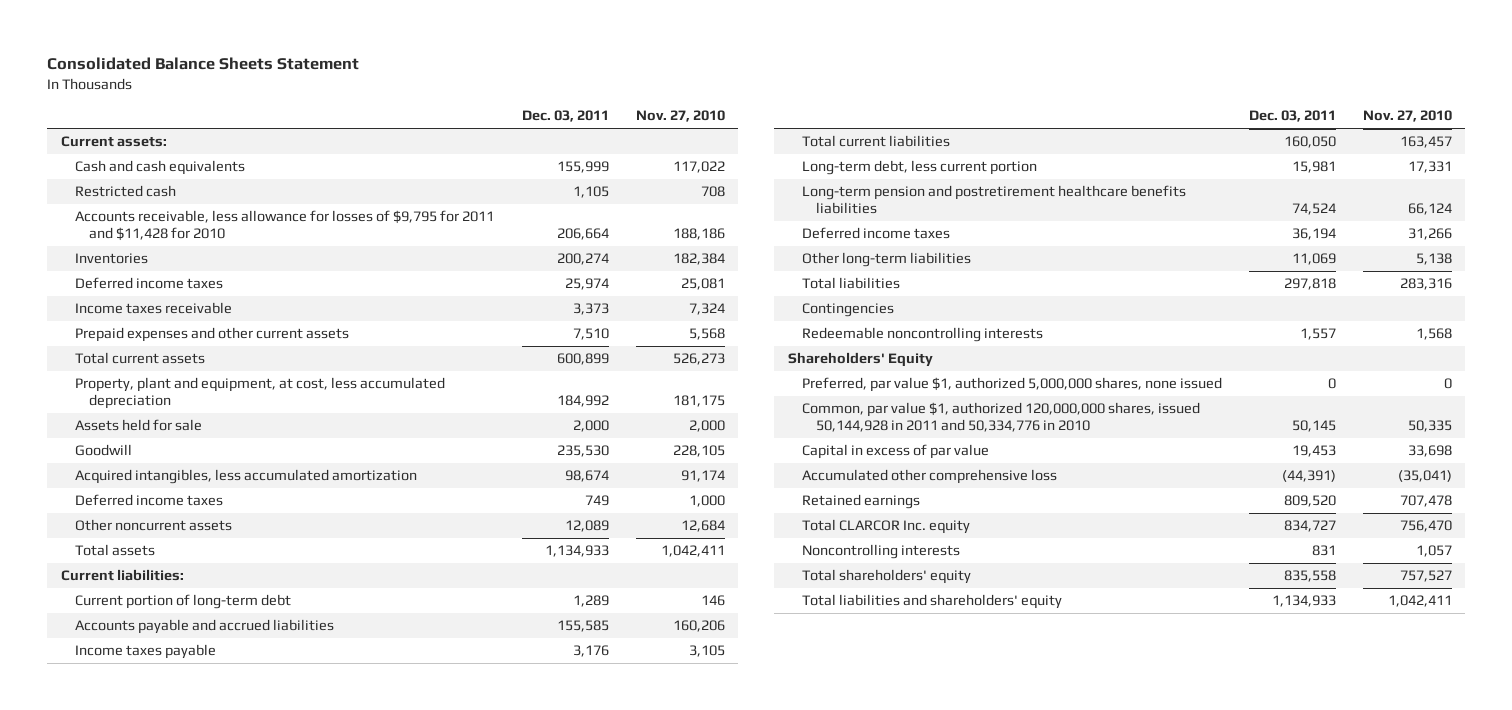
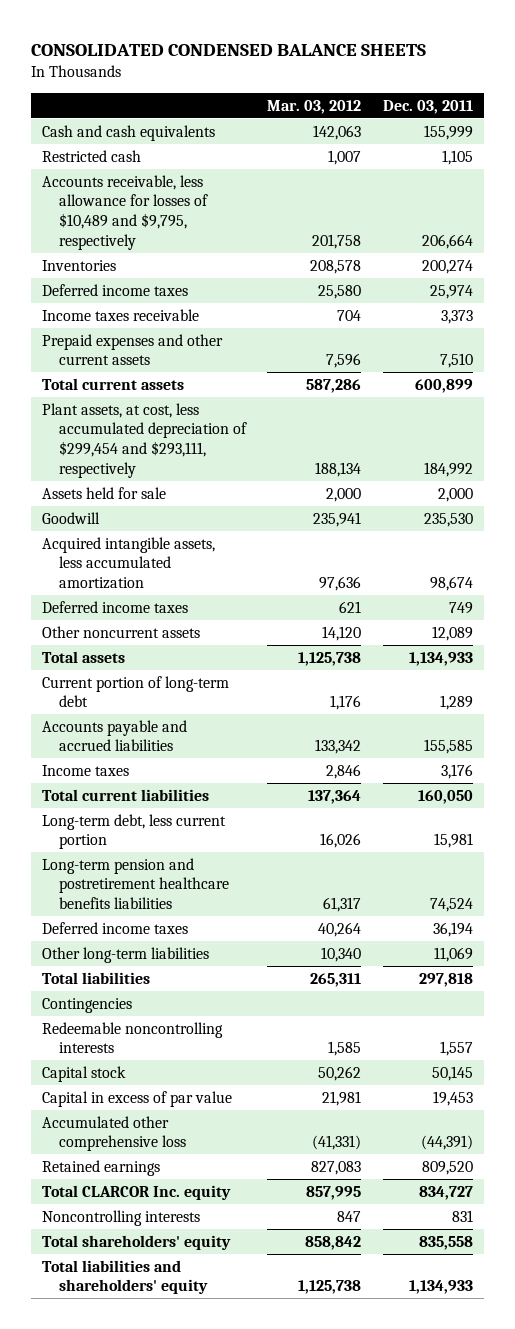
[46,57,359,71] Consolidated Balance Sheets Statement -> [30,43,426,56] CONSOLIDATED CONDENSED BALANCE SHEETS
[635,110,725,123] Nov. 27, 2010 -> none
none -> [267,100,362,115] Mar. 03, 2012
[60,136,167,148] Current assets: -> none
[74,210,494,242] Accounts receivable, less allowance for losses of $9,795 for 2011 and $11,428 for 2010 -> [41,174,208,250] Accounts receivable, less allowance for losses of $10,489 and $9,795, respectively
[74,377,445,410] Property, plant and equipment, at cost, less accumulated depreciation -> [41,402,247,478] Plant assets, at cost, less accumulated depreciation of $299,454 and $293,111, respectively
[74,469,417,485] Acquired intangibles, less accumulated amortization -> [41,536,215,590] Acquired intangible assets, less accumulated amortization
[60,569,184,582] Current liabilities: -> none
[74,644,216,660] Income taxes payable -> [41,764,129,776] Income taxes
[787,352,933,368] Shareholders' Equity -> none
[801,377,1222,393] Preferred, par value $1, authorized 5,000,000 shares, none issued -> none
[801,402,1200,433] Common, par value $1, authorized 120,000,000 shares, issued 50,144,928 in 2011 and 50,334,776 in 2010 -> [41,1065,126,1082] Capital stock

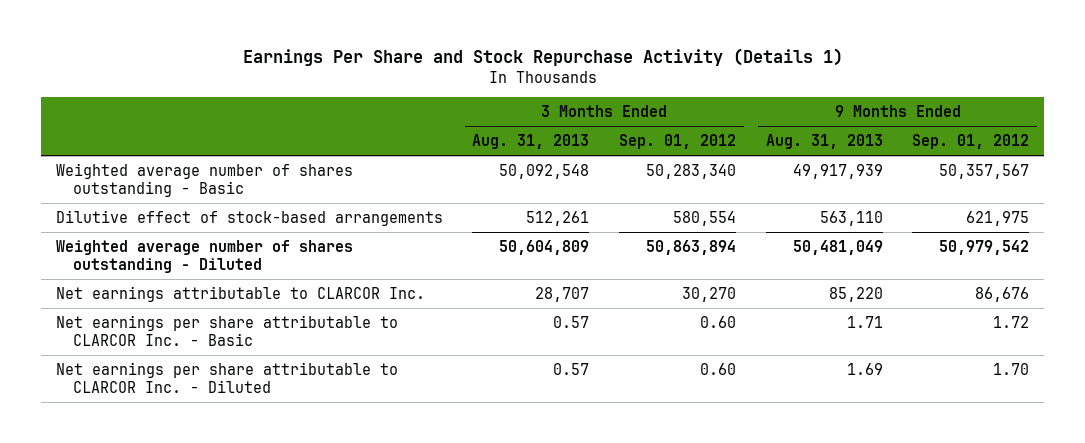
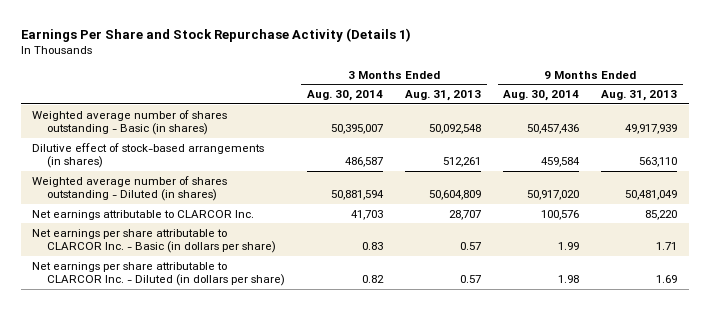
[619,134,737,150] Sep. 01, 2012 -> none
[912,134,1030,150] Sep. 01, 2012 -> none
none -> [306,90,383,102] Aug. 30, 2014
none -> [503,90,580,102] Aug. 30, 2014
[55,162,353,197] Weighted average number of shares outstanding - Basic -> [32,109,228,136] Weighted average number of shares outstanding - Basic (in shares)
[55,209,443,226] Dilutive effect of stock-based arrangements -> [32,142,265,169] Dilutive effect of stock-based arrangements (in shares)
[55,239,353,273] Weighted average number of shares outstanding - Diluted -> [32,175,228,202] Weighted average number of shares outstanding - Diluted (in shares)
[55,314,398,346] Net earnings per share attributable to CLARCOR Inc. - Basic -> [32,228,276,254] Net earnings per share attributable to CLARCOR Inc. - Basic (in dollars per share)
[55,361,398,393] Net earnings per share attributable to CLARCOR Inc. - Diluted -> [32,261,285,287] Net earnings per share attributable to CLARCOR Inc. - Diluted (in dollars per share)

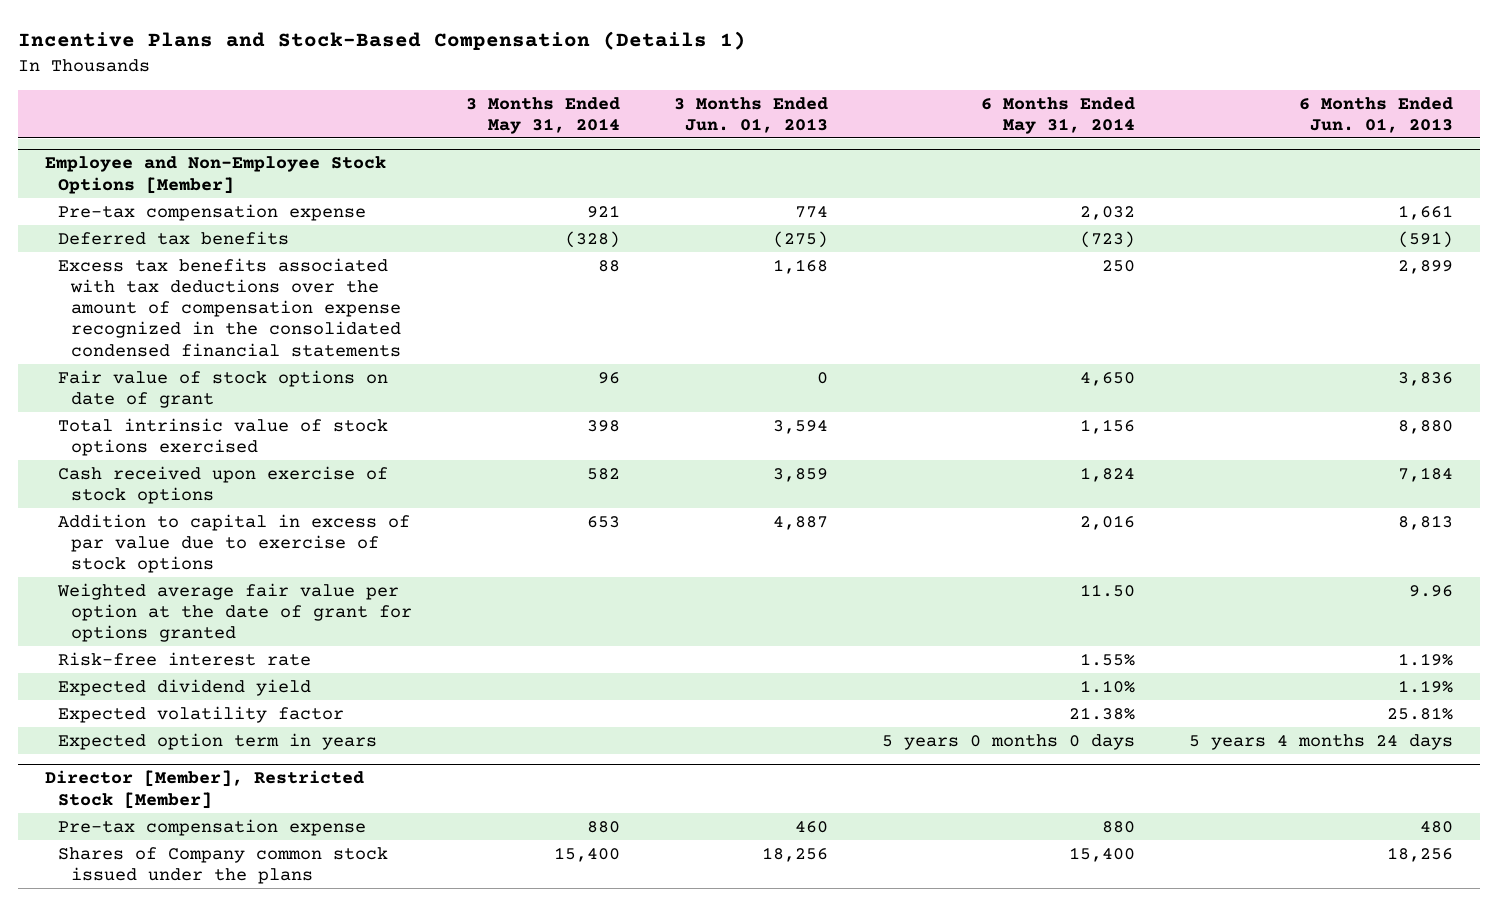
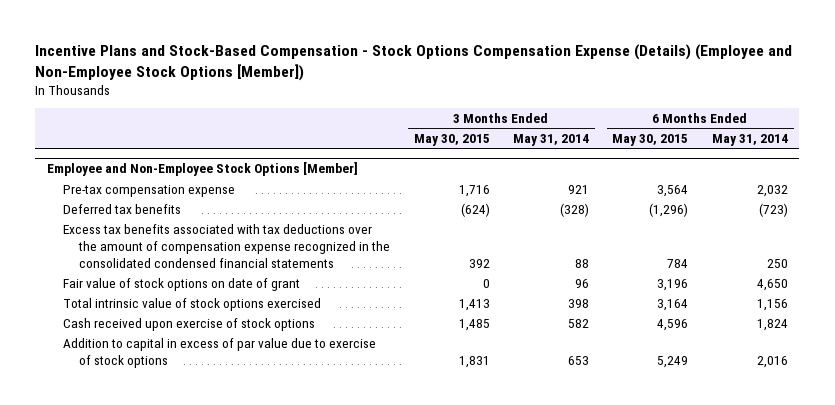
[17,31,746,51] Incentive Plans and Stock-Based Compensation (Details 1) -> [35,43,793,81] Incentive Plans and Stock-Based Compensation - Stock Options Compensation Expense (Details) (Employee and Non-Employee Stock Options [Member])
[674,96,829,133] 3 Months Ended Jun. 01, 2013 -> none
[1299,96,1454,133] 6 Months Ended Jun. 01, 2013 -> none
none -> [413,134,490,147] May 30, 2015
none -> [612,134,689,147] May 30, 2015
[56,582,413,643] Weighted average fair value per option at the date of grant for options granted -> none
[57,651,311,666] Risk-free interest rate -> none
[57,678,311,696] Expected dividend yield -> none
[57,705,344,723] Expected volatility factor -> none
[57,732,377,750] Expected option term in years -> none
[44,770,364,809] Director [Member], Restricted Stock [Member] -> none
[57,818,366,836] Pre-tax compensation expense -> none
[57,846,388,885] Shares of Company common stock issued under the plans -> none

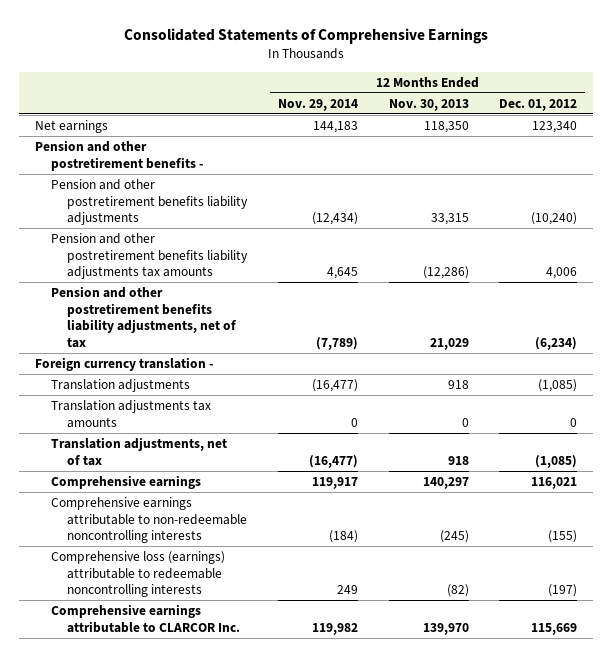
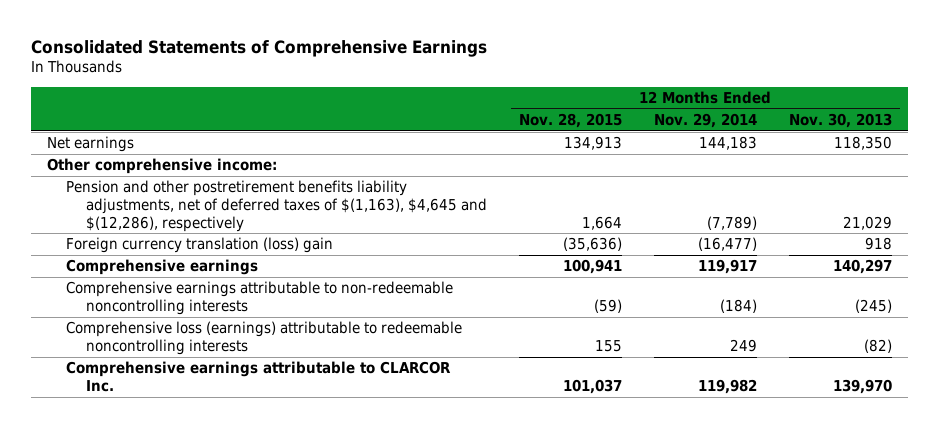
[499,98,578,111] Dec. 01, 2012 -> none
none -> [518,113,622,129] Nov. 28, 2015
[34,139,203,171] Pension and other postretirement benefits - -> none
[50,178,249,226] Pension and other postretirement benefits liability adjustments -> none
[50,232,249,280] Pension and other postretirement benefits liability adjustments tax amounts -> none
[34,356,213,371] Foreign currency translation - -> none
[50,378,190,392] Translation adjustments -> none
[50,399,211,428] Translation adjustments tax amounts -> none
none -> [47,158,278,175] Other comprehensive income:
[50,285,238,348] Pension and other postretirement benefits liability adjustments, net of tax -> [66,180,487,232] Pension and other postretirement benefits liability adjustments, net of deferred taxes of $(1,163), $4,645 and $(12,286), respectively
[50,436,227,466] Translation adjustments, net of tax -> [66,237,334,254] Foreign currency translation (loss) gain

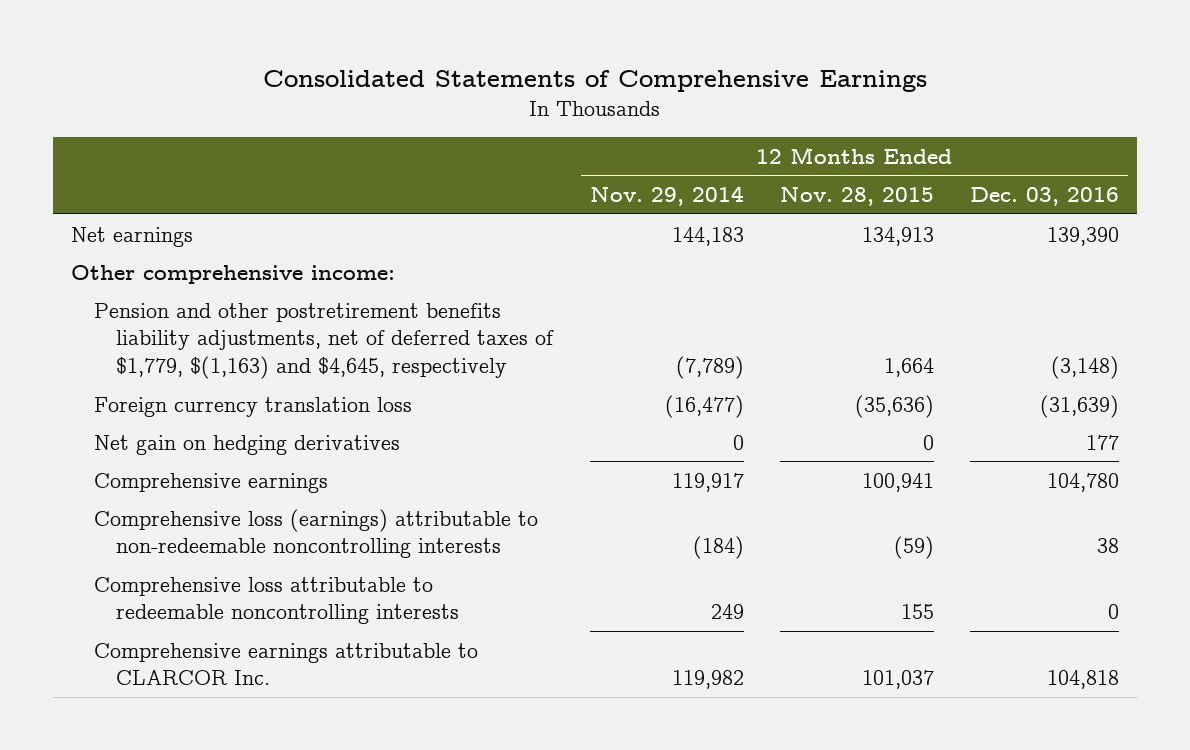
[789,113,893,129] Nov. 30, 2013 -> none
none -> [970,186,1120,206] Dec. 03, 2016
[66,180,487,232] Pension and other postretirement benefits liability adjustments, net of deferred taxes of $(1,163), $4,645 and $(12,286), respectively -> [93,302,555,379] Pension and other postretirement benefits liability adjustments, net of deferred taxes of $1,779, $(1,163) and $4,645, respectively
[66,237,334,254] Foreign currency translation (loss) gain -> [93,396,412,417] Foreign currency translation loss
none -> [93,434,400,455] Net gain on hedging derivatives
[66,281,454,315] Comprehensive earnings attributable to non-redeemable noncontrolling interests -> [93,508,538,559] Comprehensive loss (earnings) attributable to non-redeemable noncontrolling interests
[66,321,463,355] Comprehensive loss (earnings) attributable to redeemable noncontrolling interests -> [93,576,460,625] Comprehensive loss attributable to redeemable noncontrolling interests

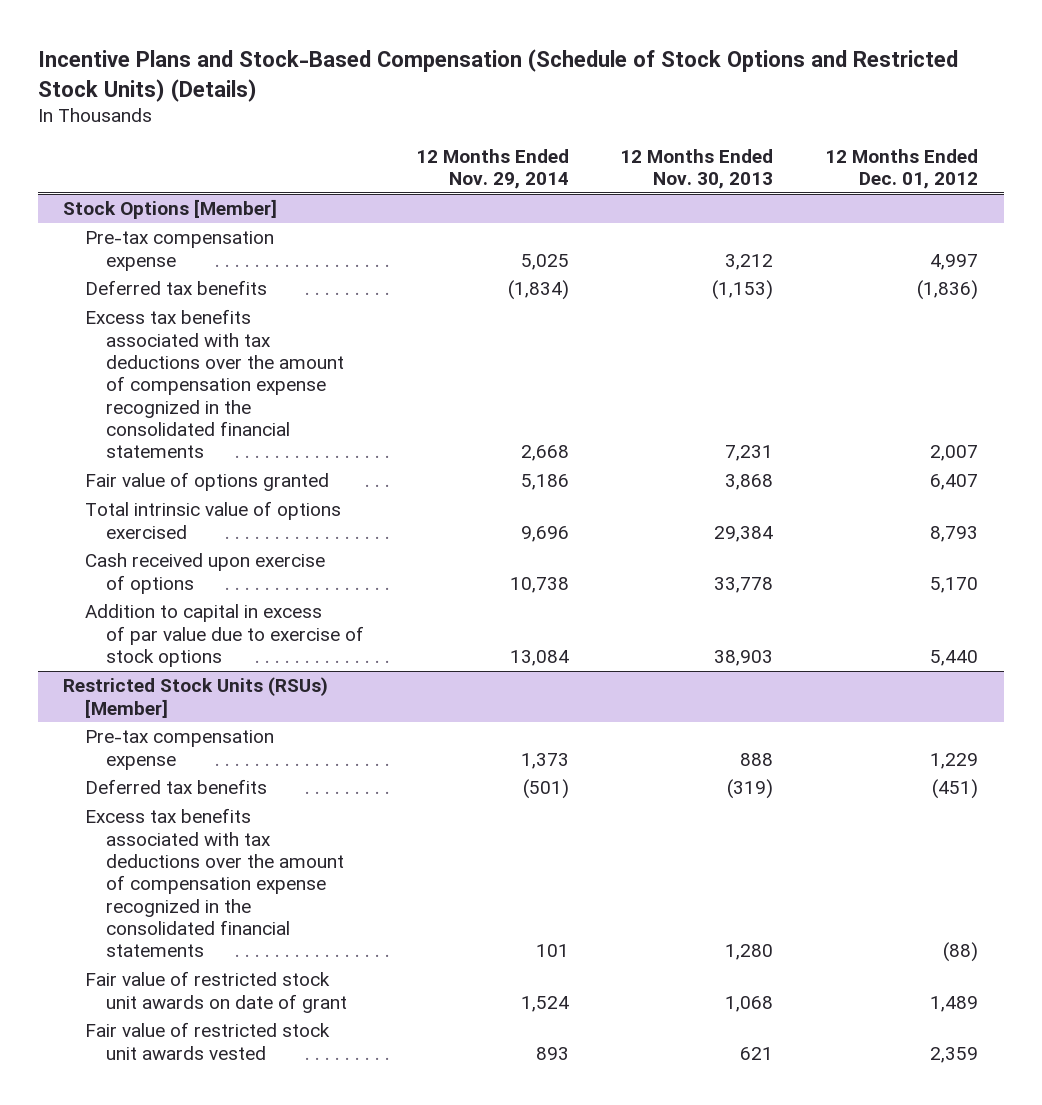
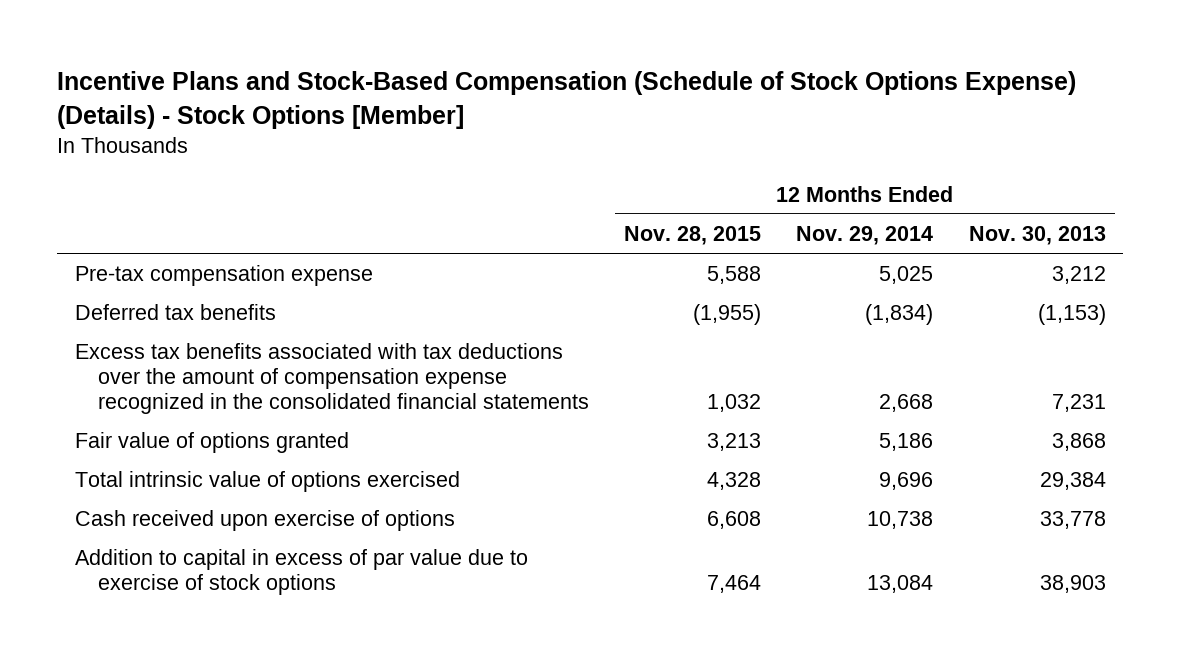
[37,49,958,102] Incentive Plans and Stock-Based Compensation (Schedule of Stock Options and Restricted Stock Units) (Details) -> [56,71,1076,129] Incentive Plans and Stock-Based Compensation (Schedule of Stock Options Expense) (Details) - Stock Options [Member]
[825,148,979,190] 12 Months Ended Dec. 01, 2012 -> none
none -> [624,225,762,245] Nov. 28, 2015
[63,199,278,220] Stock Options [Member] -> none
[63,677,329,718] Restricted Stock Units (RSUs) [Member] -> none
[84,730,274,770] Pre-tax compensation expense -> none
[84,779,267,795] Deferred tax benefits -> none
[84,808,344,958] Excess tax benefits associated with tax deductions over the amount of compensation expense recognized in the consolidated financial statements -> none
[84,971,347,1013] Fair value of restricted stock unit awards on date of grant -> none
[84,1022,330,1060] Fair value of restricted stock unit awards vested -> none

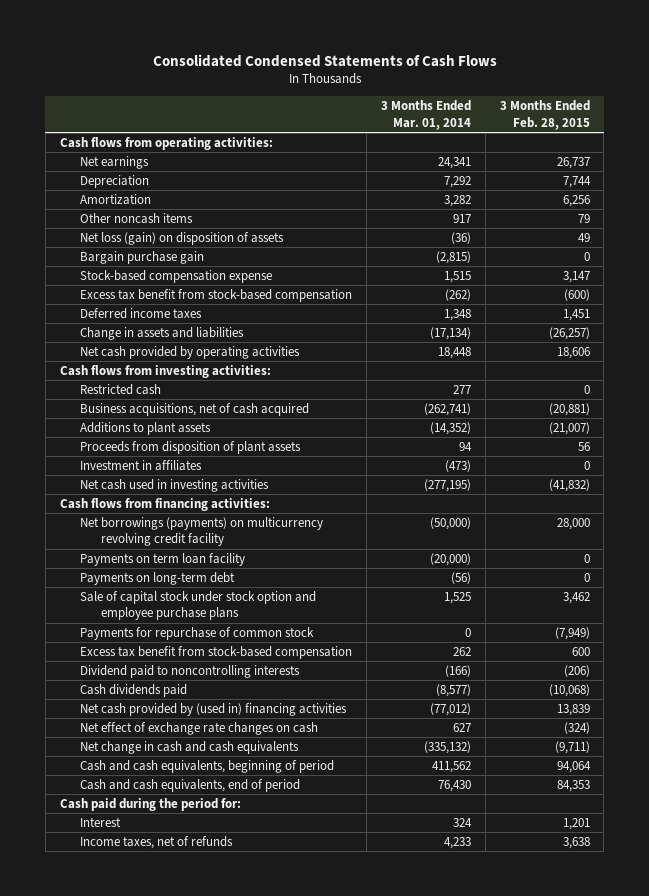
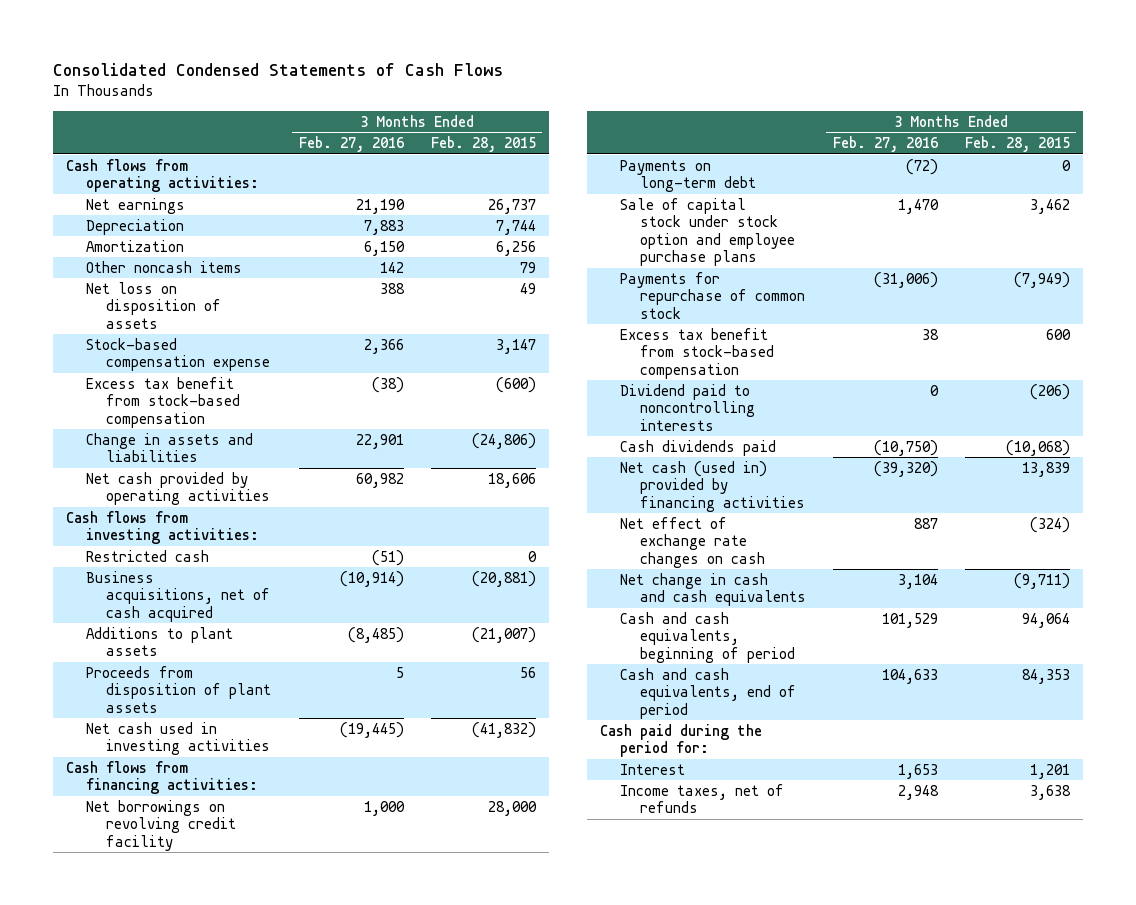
[380,100,471,130] 3 Months Ended Mar. 01, 2014 -> none
none -> [298,136,404,153] Feb. 27, 2016
[80,251,205,265] Bargain purchase gain -> none
[80,232,285,246] Net loss (gain) on disposition of assets -> [86,281,222,329] Net loss on disposition of assets
[80,308,203,320] Deferred income taxes -> none
[548,327,590,341] (26,257) -> [471,432,536,449] (24,806)
[80,460,203,472] Investment in affiliates -> none
[80,553,246,567] Payments on term loan facility -> none
[80,517,324,547] Net borrowings (payments) on multicurrency revolving credit facility -> [86,799,237,851] Net borrowings on revolving credit facility
[80,703,348,717] Net cash provided by (used in) financing activities -> [620,460,806,512] Net cash (used in) provided by financing activities

